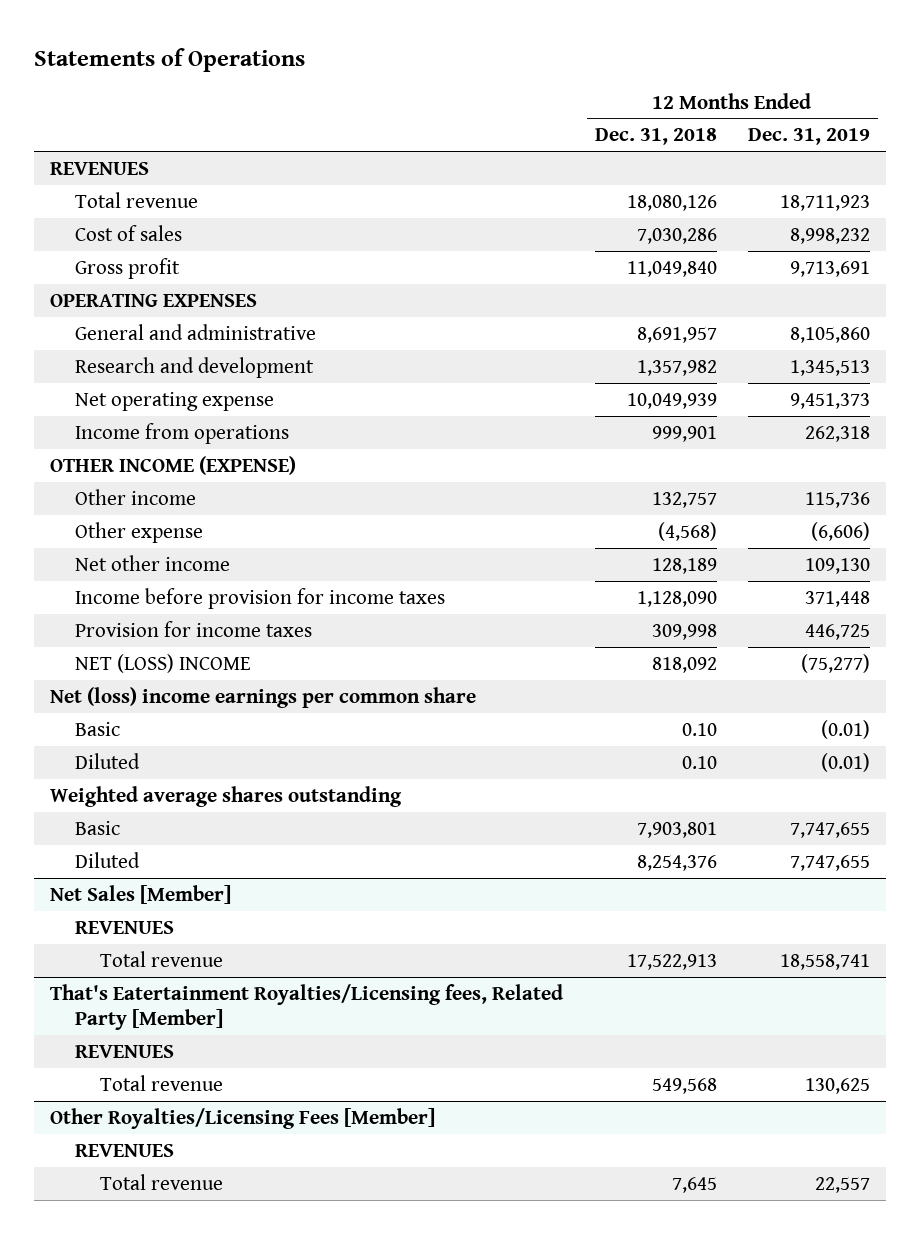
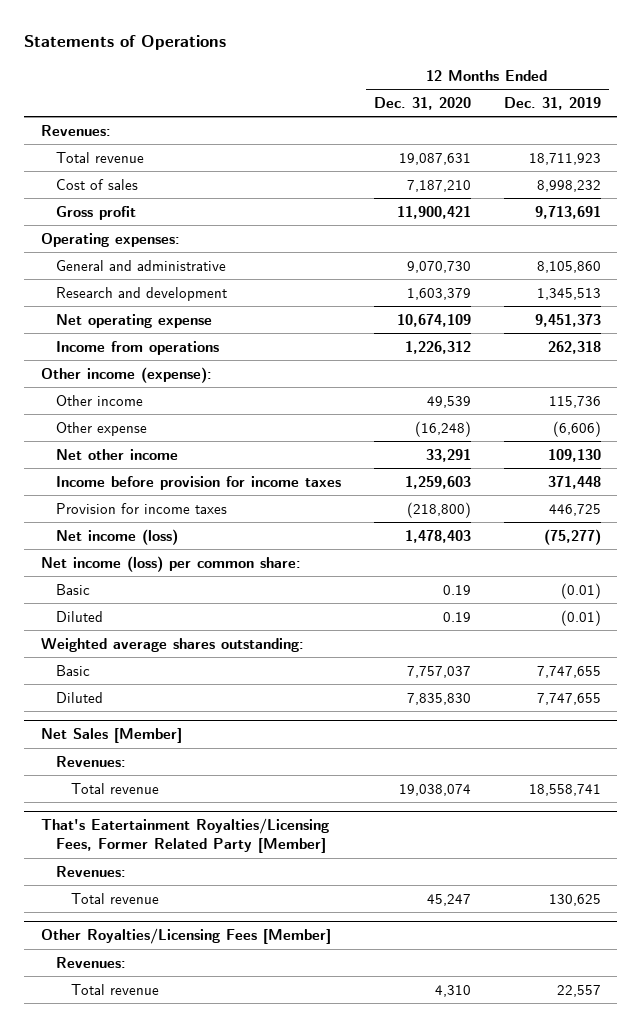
[594,128,717,146] Dec. 31, 2018 -> none
none -> [373,96,471,110] Dec. 31, 2020
[49,161,149,175] REVENUES -> [40,124,111,136] Revenues:
[49,293,257,307] OPERATING EXPENSES -> [40,232,180,247] Operating expenses:
[49,455,296,475] OTHER INCOME (EXPENSE) -> [40,366,212,383] Other income (expense):
[75,653,252,673] NET (LOSS) INCOME -> [55,528,178,545] Net income (loss)
[49,686,476,708] Net (loss) income earnings per common share -> [40,555,301,572] Net income (loss) per common share:
[49,785,402,807] Weighted average shares outstanding -> [40,637,304,652] Weighted average shares outstanding:
[75,920,175,934] REVENUES -> [55,755,126,767] Revenues:
[49,983,563,1030] That's Eatertainment Royalties/Licensing fees, Related Party [Member] -> [40,818,329,854] That's Eatertainment Royalties/Licensing Fees, Former Related Party [Member]
[75,1044,175,1058] REVENUES -> [55,865,126,877] Revenues:
[75,1143,175,1157] REVENUES -> [55,956,126,968] Revenues:

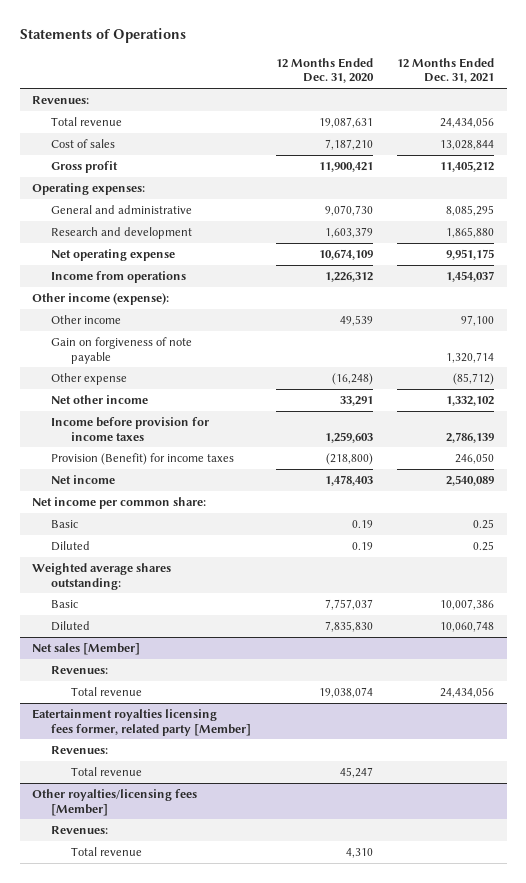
[503,96,601,110] Dec. 31, 2019 -> none
none -> [397,57,495,84] 12 Months Ended Dec. 31, 2021
none -> [51,336,193,364] Gain on forgiveness of note payable
[55,502,227,514] Provision for income taxes -> [51,452,235,465] Provision (Benefit) for income taxes
[55,528,178,545] Net income (loss) -> [51,474,116,484] Net income
[40,555,301,572] Net income (loss) per common share: -> [31,496,206,509] Net income per common share:
[40,728,182,744] Net Sales [Member] -> [31,642,140,655] Net sales [Member]
[40,818,329,854] That's Eatertainment Royalties/Licensing Fees, Former Related Party [Member] -> [31,708,252,736] Eatertainment royalties licensing fees former, related party [Member]
[40,928,331,945] Other Royalties/Licensing Fees [Member] -> [31,788,197,816] Other royalties/licensing fees [Member]

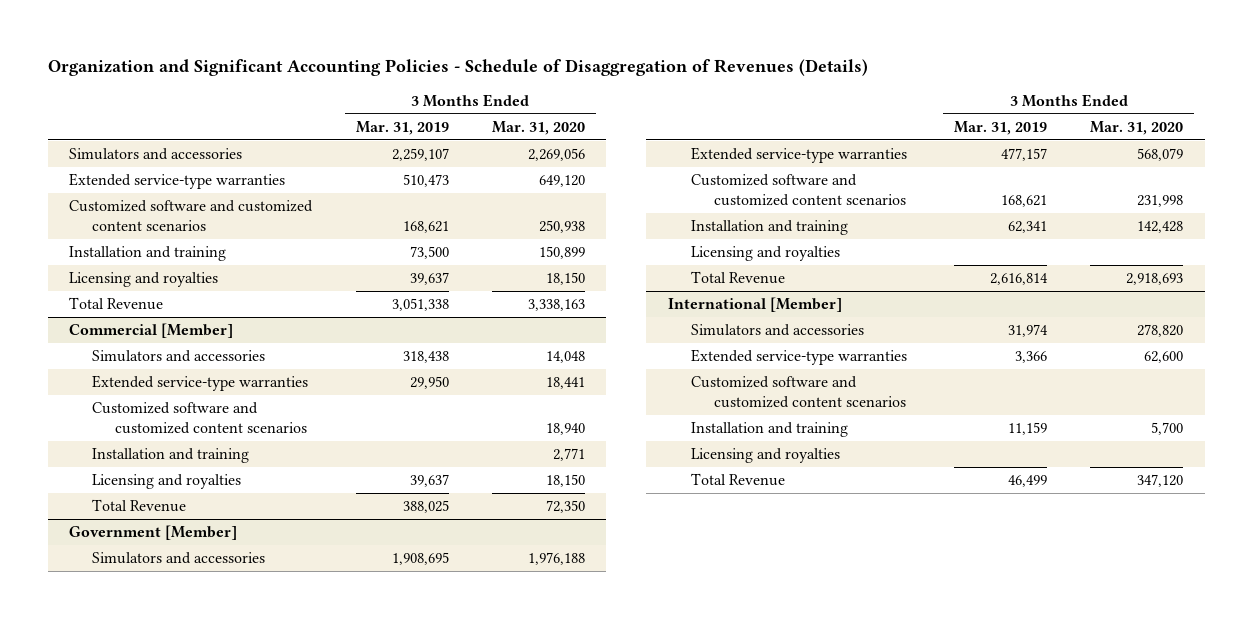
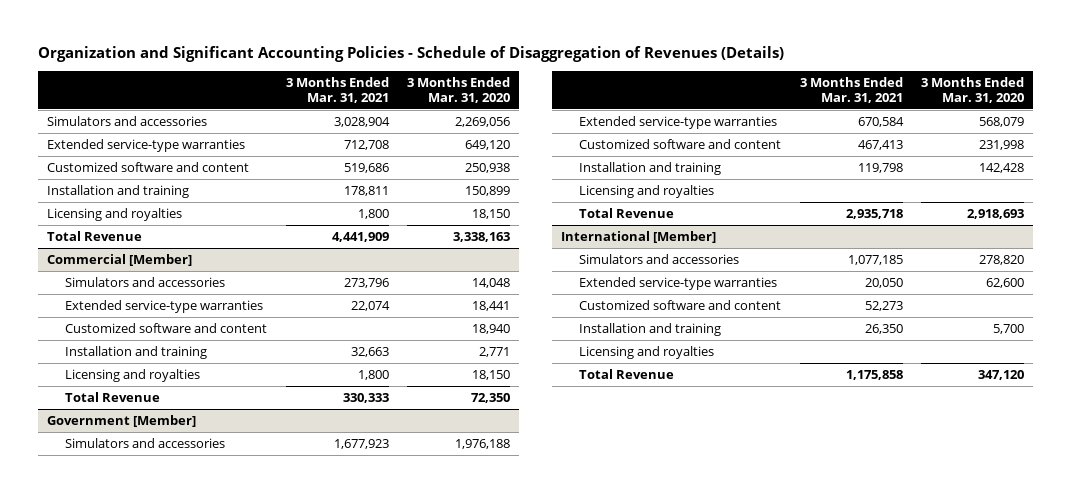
[355,120,449,135] Mar. 31, 2019 -> none
none -> [285,76,389,104] 3 Months Ended Mar. 31, 2021
[69,200,314,232] Customized software and customized content scenarios -> [46,161,249,172] Customized software and content
[92,402,308,435] Customized software and customized content scenarios -> [65,322,268,333] Customized software and content
[690,174,906,207] Customized software and customized content scenarios -> [579,138,782,149] Customized software and content
[690,376,906,409] Customized software and customized content scenarios -> [579,299,782,310] Customized software and content

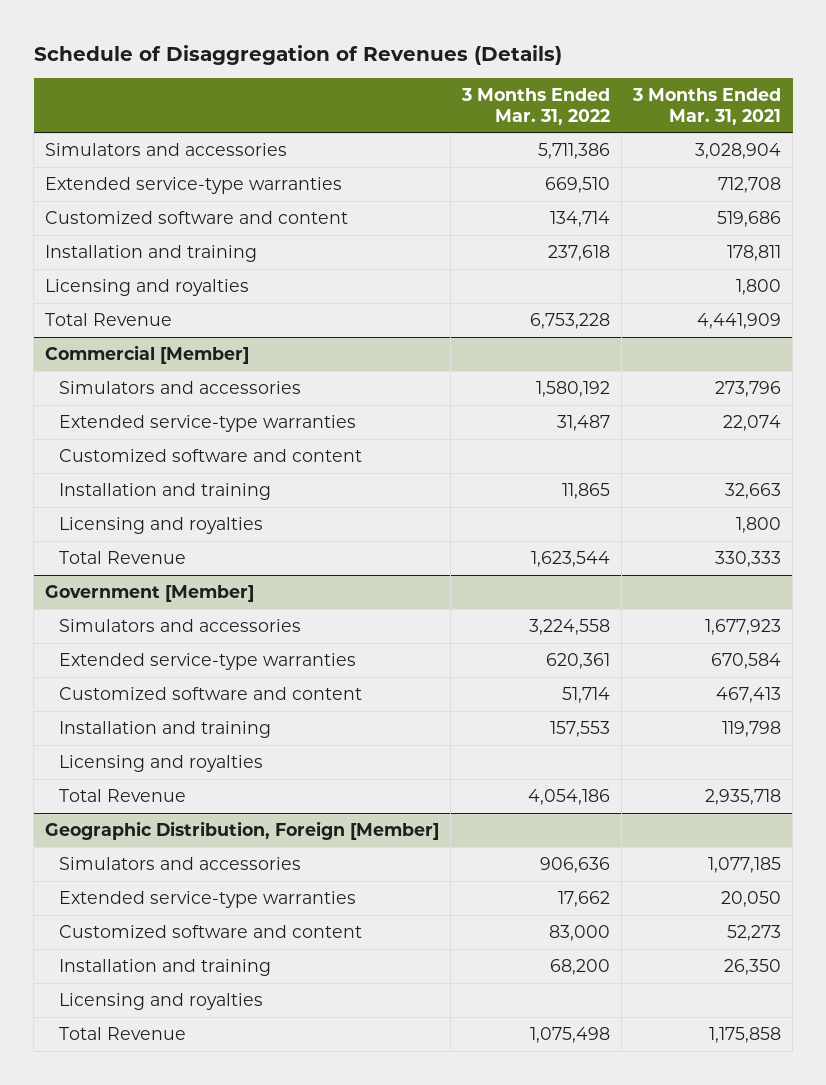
[37,45,784,62] Organization and Significant Accounting Policies - Schedule of Disaggregation of Revenues (Details) -> [33,44,562,65] Schedule of Disaggregation of Revenues (Details)
[407,76,511,104] 3 Months Ended Mar. 31, 2020 -> none
none -> [461,88,611,125] 3 Months Ended Mar. 31, 2022
[561,230,717,243] International [Member] -> [45,821,440,841] Geographic Distribution, Foreign [Member]

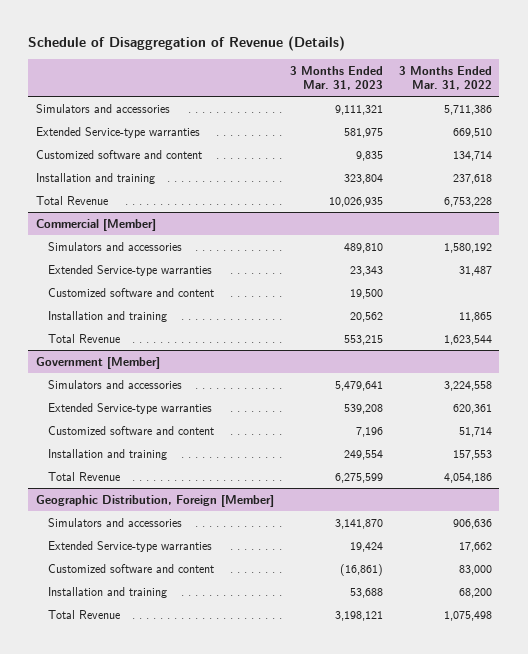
[33,44,562,65] Schedule of Disaggregation of Revenues (Details) -> [28,36,346,52] Schedule of Disaggregation of Revenue (Details)
[632,88,782,125] 3 Months Ended Mar. 31, 2021 -> none
none -> [289,66,383,91] 3 Months Ended Mar. 31, 2023
[45,177,343,195] Extended service-type warranties -> [36,126,201,138] Extended Service-type warranties
[45,279,250,297] Licensing and royalties -> none
[59,415,357,433] Extended service-type warranties -> [48,264,213,276] Extended Service-type warranties
[59,517,264,535] Licensing and royalties -> none
[59,653,357,671] Extended service-type warranties -> [48,402,213,414] Extended Service-type warranties
[59,755,264,773] Licensing and royalties -> none
[59,891,357,909] Extended service-type warranties -> [48,540,213,552] Extended Service-type warranties
[59,993,264,1011] Licensing and royalties -> none

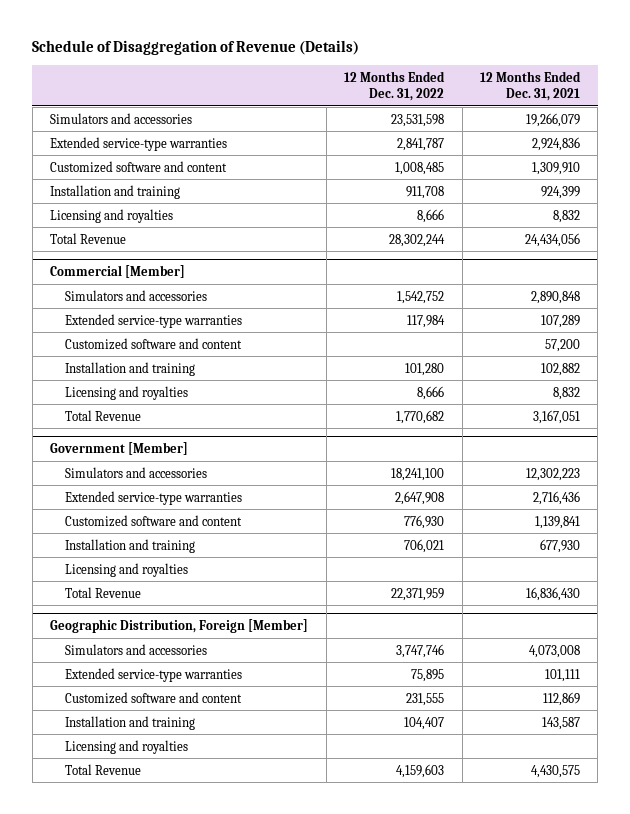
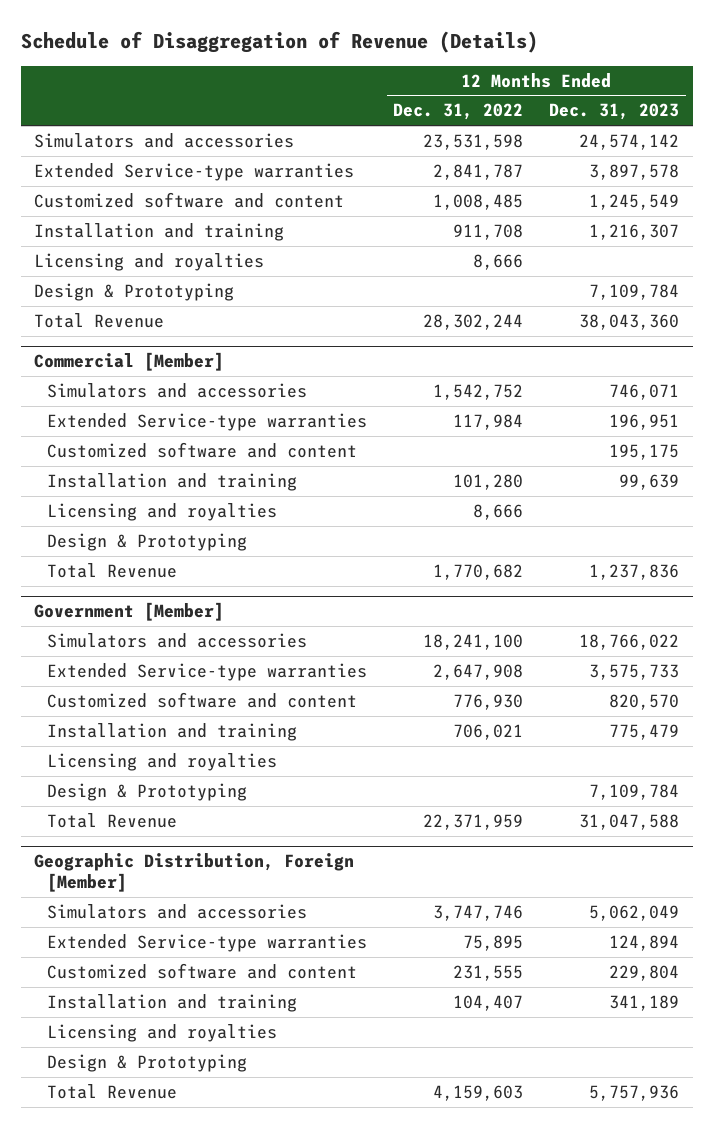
[480,70,582,101] 12 Months Ended Dec. 31, 2021 -> none
none -> [549,103,680,121] Dec. 31, 2023
[50,136,228,151] Extended service-type warranties -> [34,162,355,181] Extended Service-type warranties
none -> [34,282,235,301] Design & Prototyping
[64,313,242,328] Extended service-type warranties -> [46,412,367,431] Extended Service-type warranties
none -> [46,532,247,551] Design & Prototyping
[64,490,242,505] Extended service-type warranties -> [46,662,367,681] Extended Service-type warranties
none -> [46,782,247,801] Design & Prototyping
[64,667,242,682] Extended service-type warranties -> [46,933,367,952] Extended Service-type warranties
none -> [46,1053,247,1072] Design & Prototyping

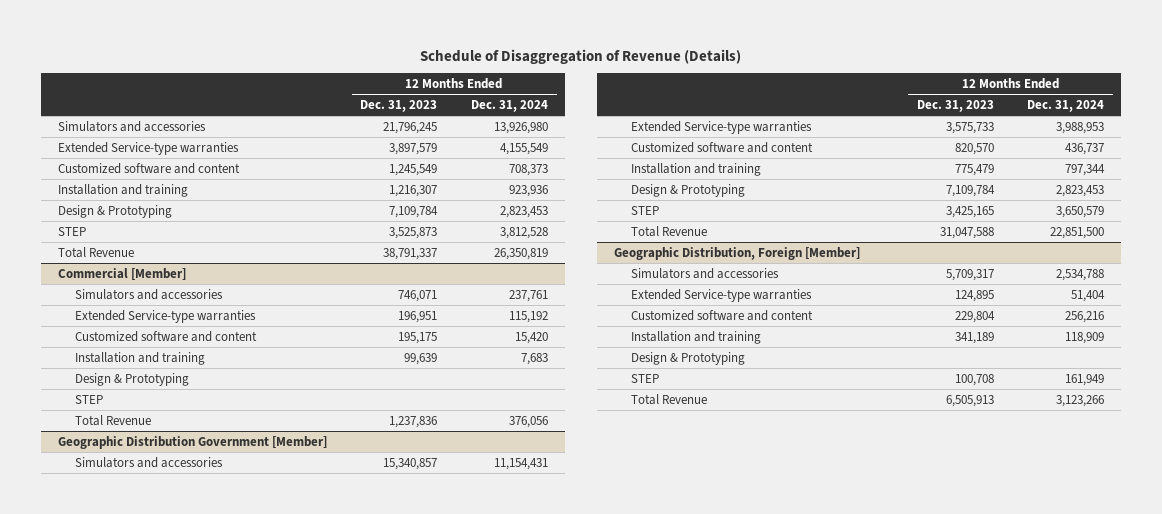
[393,103,524,121] Dec. 31, 2022 -> none
none -> [471,99,549,112] Dec. 31, 2024
[579,133,680,150] 24,574,142 -> [383,121,438,134] 21,796,245
[589,163,680,180] 3,897,578 -> [389,142,438,155] 3,897,579
[34,252,265,271] Licensing and royalties -> none
none -> [57,226,86,236] STEP
[579,313,680,330] 38,043,360 -> [383,247,438,260] 38,791,337
[46,502,277,521] Licensing and royalties -> none
none -> [75,394,104,404] STEP
[34,602,225,622] Government [Member] -> [57,435,327,449] Geographic Distribution Government [Member]
[579,633,680,650] 18,766,022 -> [383,457,438,470] 15,340,857
[46,752,277,771] Licensing and royalties -> none
none -> [631,205,660,215] STEP
[589,904,680,921] 5,062,049 -> [945,268,994,281] 5,709,317
[609,934,680,951] 124,894 -> [954,289,994,302] 124,895
[46,1023,277,1042] Licensing and royalties -> none
none -> [631,373,660,383] STEP
[589,1084,680,1101] 5,757,936 -> [945,394,994,407] 6,505,913

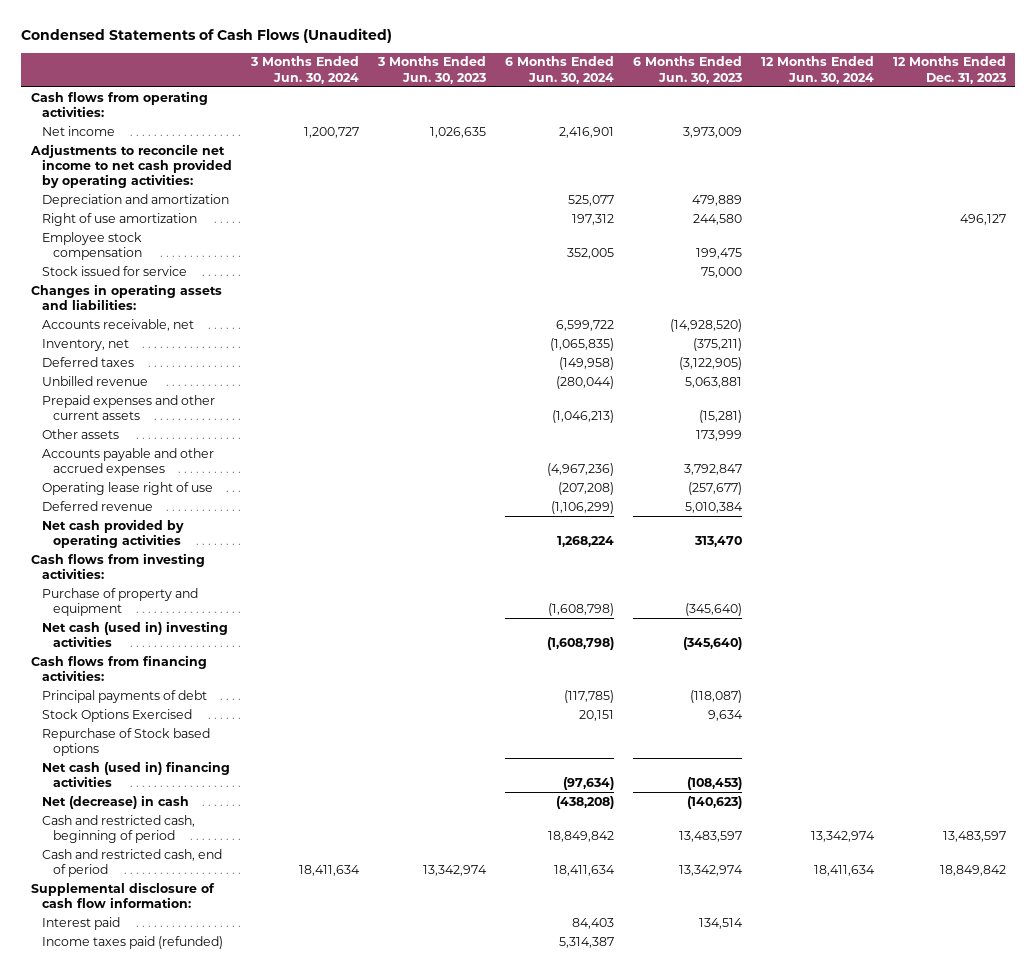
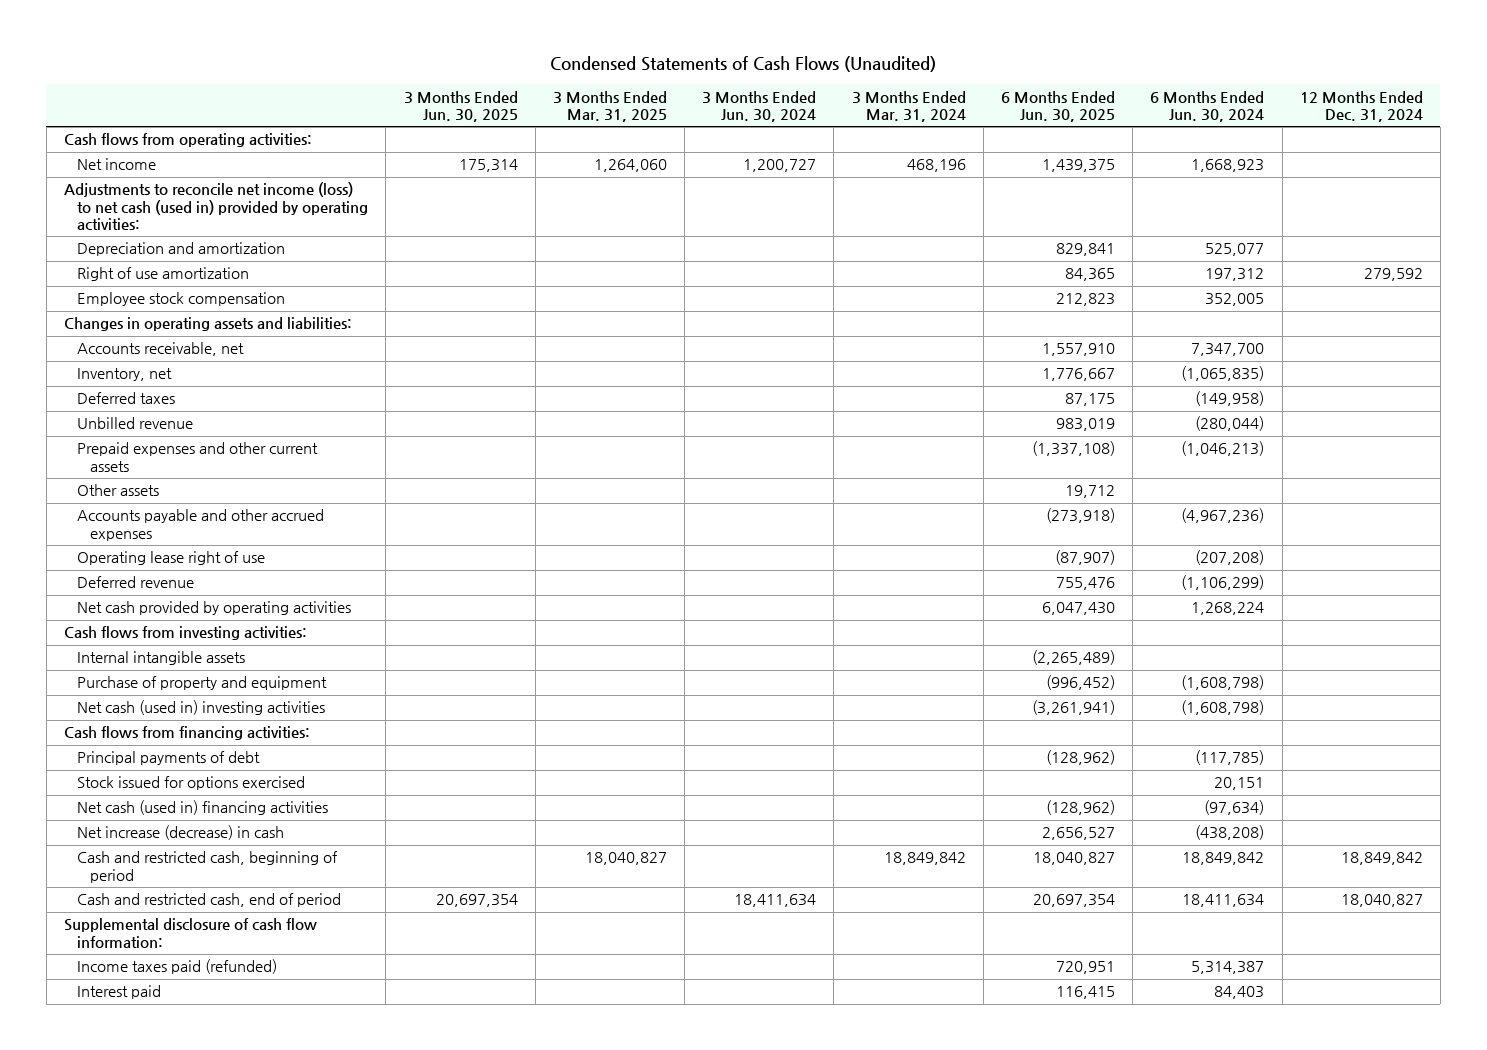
[376,56,486,84] 3 Months Ended Jun. 30, 2023 -> none
[632,56,742,84] 6 Months Ended Jun. 30, 2023 -> none
[760,56,874,84] 12 Months Ended Jun. 30, 2024 -> none
[892,56,1006,84] 12 Months Ended Dec. 31, 2023 -> none
none -> [403,90,518,122] 3 Months Ended Jun. 30, 2025
none -> [552,90,667,122] 3 Months Ended Mar. 31, 2025
none -> [851,90,966,122] 3 Months Ended Mar. 31, 2024
none -> [1001,90,1116,122] 6 Months Ended Jun. 30, 2025
none -> [1299,90,1423,122] 12 Months Ended Dec. 31, 2024
[558,126,614,138] 2,416,901 -> [1191,159,1265,173] 1,668,923
[29,143,232,189] Adjustments to reconcile net income to net cash provided by operating activities: -> [64,182,369,230] Adjustments to reconcile net income (loss) to net cash (used in) provided by operating activities:
[41,265,187,276] Stock issued for service -> none
[555,319,614,331] 6,599,722 -> [1191,343,1265,357] 7,347,700
none -> [77,651,246,666] Internal intangible assets
[41,727,210,756] Repurchase of Stock based options -> none
[41,708,192,722] Stock Options Exercised -> [77,776,306,791] Stock issued for options exercised
[41,794,189,809] Net (decrease) in cash -> [77,825,285,841] Net increase (decrease) in cash
[41,916,120,930] Interest paid -> [77,985,162,1000] Interest paid

